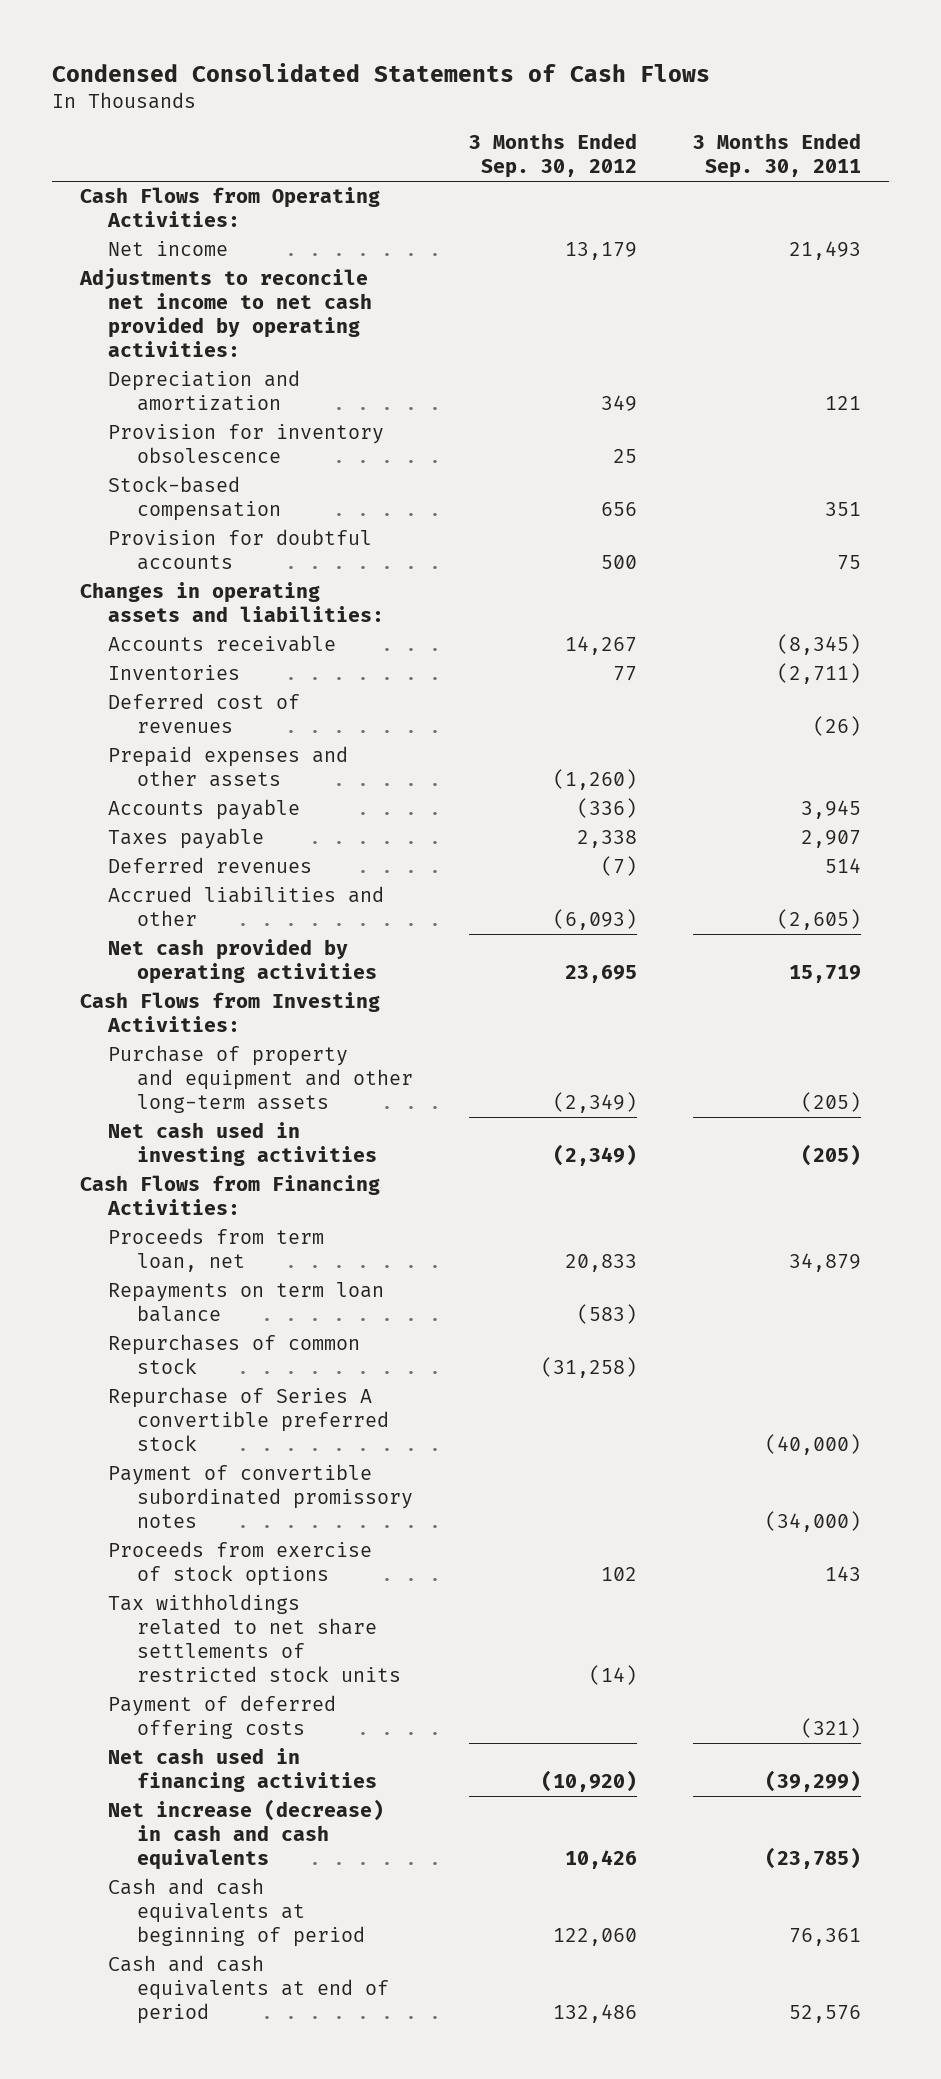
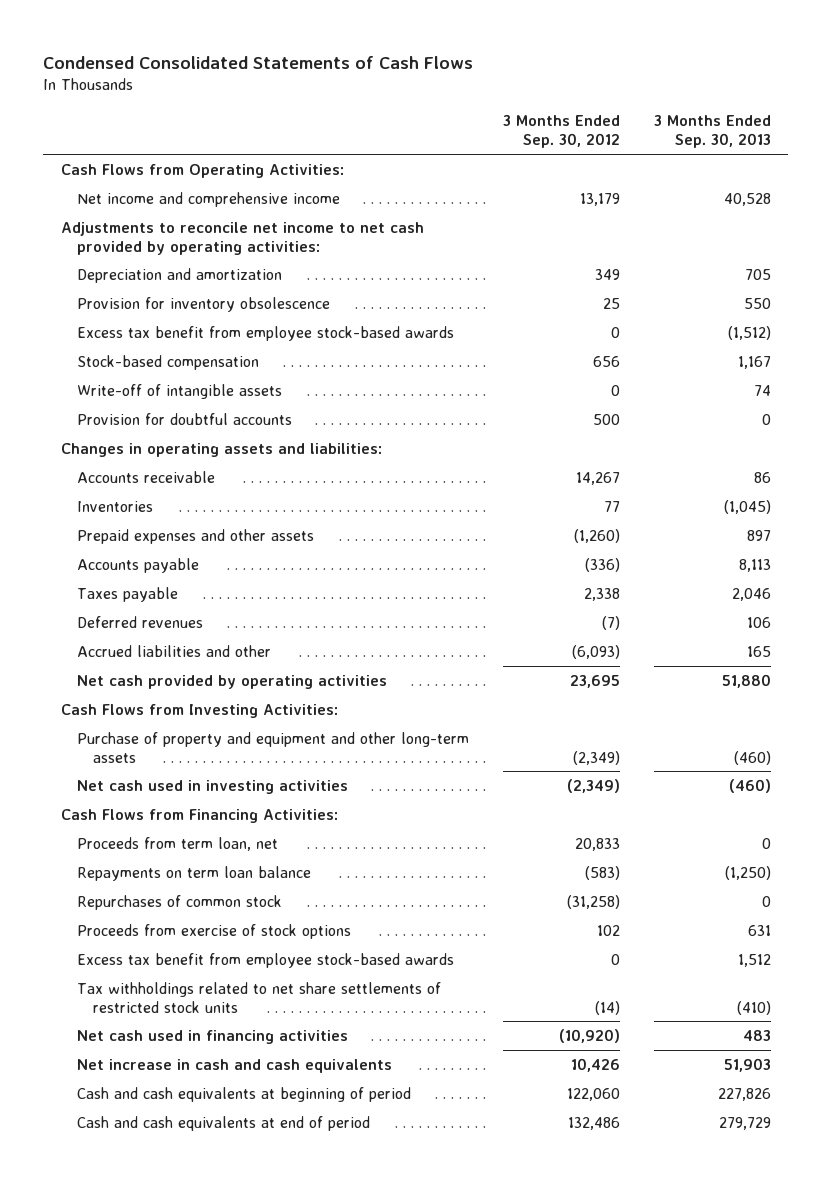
[693,133,862,179] 3 Months Ended Sep. 30, 2011 -> none
none -> [654,115,772,149] 3 Months Ended Sep. 30, 2013
[108,241,229,257] Net income -> [76,191,340,207] Net income and comprehensive income
none -> [76,325,454,341] Excess tax benefit from employee stock-based awards
none -> [76,383,282,399] Write-off of intangible assets
[108,693,301,734] Deferred cost of revenues -> none
[108,1387,390,1452] Repurchase of Series A convertible preferred stock -> none
[108,1464,414,1529] Payment of convertible subordinated promissory notes -> none
none -> [76,952,454,968] Excess tax benefit from employee stock-based awards
[108,1695,337,1740] Payment of deferred offering costs -> none
[108,1799,385,1871] Net increase (decrease) in cash and cash equivalents -> [76,1058,392,1073] Net increase in cash and cash equivalents

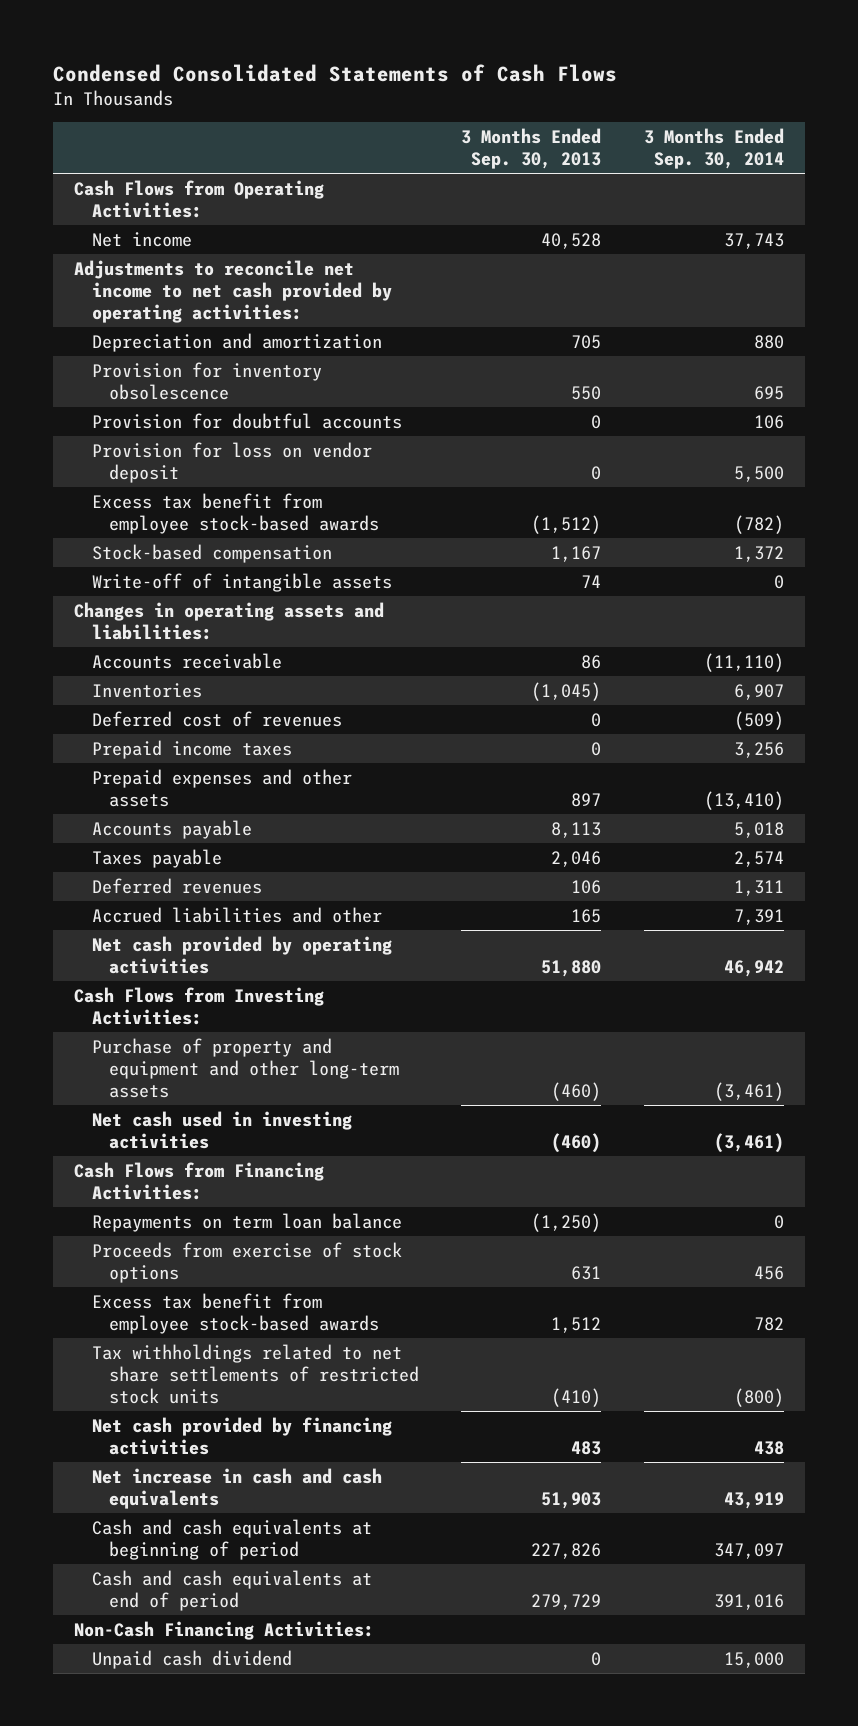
[503,115,621,149] 3 Months Ended Sep. 30, 2012 -> none
none -> [643,127,784,170] 3 Months Ended Sep. 30, 2014
[76,191,340,207] Net income and comprehensive income -> [91,231,192,247] Net income
[76,412,292,425] Provision for doubtful accounts -> [91,412,402,429] Provision for doubtful accounts
none -> [91,441,372,483] Provision for loss on vendor deposit
none -> [91,710,342,727] Deferred cost of revenues
none -> [91,739,292,759] Prepaid income taxes
[76,836,278,851] Proceeds from term loan, net -> none
[76,894,282,910] Repurchases of common stock -> none
[76,1029,348,1044] Net cash used in financing activities -> [91,1416,392,1455] Net cash provided by financing activities
none -> [74,1620,375,1640] Non-Cash Financing Activities:
none -> [91,1649,292,1669] Unpaid cash dividend

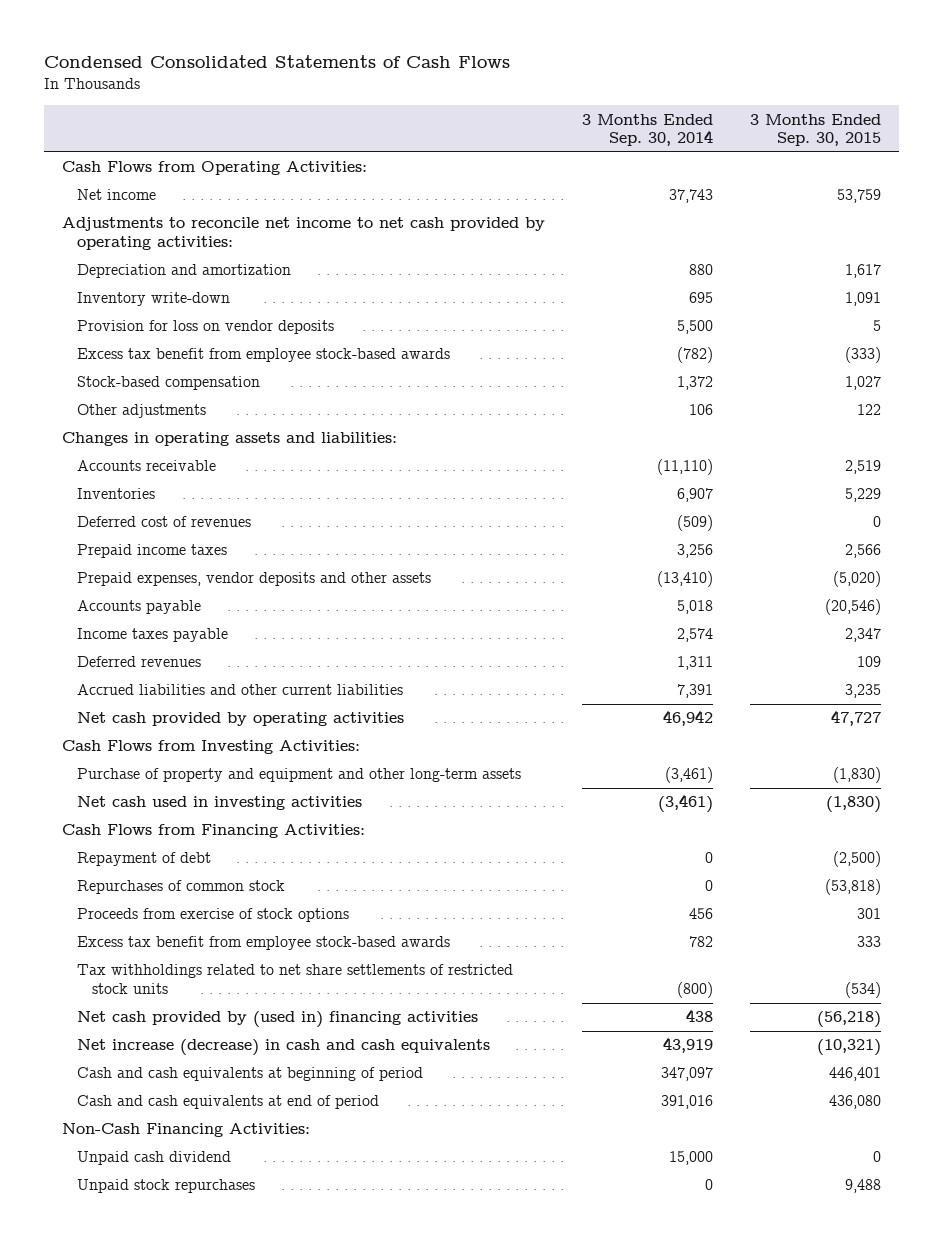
[461,127,602,170] 3 Months Ended Sep. 30, 2013 -> none
none -> [749,113,881,147] 3 Months Ended Sep. 30, 2015
[91,412,402,429] Provision for doubtful accounts -> none
[91,361,322,400] Provision for inventory obsolescence -> [77,292,231,307] Inventory write-down
[91,441,372,483] Provision for loss on vendor deposit -> [77,320,335,335] Provision for loss on vendor deposits
[91,572,392,592] Write-off of intangible assets -> none
none -> [77,404,207,419] Other adjustments
[91,768,352,807] Prepaid expenses and other assets -> [77,572,432,587] Prepaid expenses, vendor deposits and other assets
[91,848,222,868] Taxes payable -> [77,628,229,643] Income taxes payable
[91,906,382,923] Accrued liabilities and other -> [77,684,404,696] Accrued liabilities and other current liabilities
[91,1212,402,1232] Repayments on term loan balance -> none
none -> [77,852,212,867] Repayment of debt
none -> [77,880,286,895] Repurchases of common stock
[91,1416,392,1455] Net cash provided by financing activities -> [77,1011,479,1029] Net cash provided by (used in) financing activities
[91,1467,382,1509] Net increase in cash and cash equivalents -> [77,1039,491,1057] Net increase (decrease) in cash and cash equivalents
none -> [77,1179,256,1194] Unpaid stock repurchases

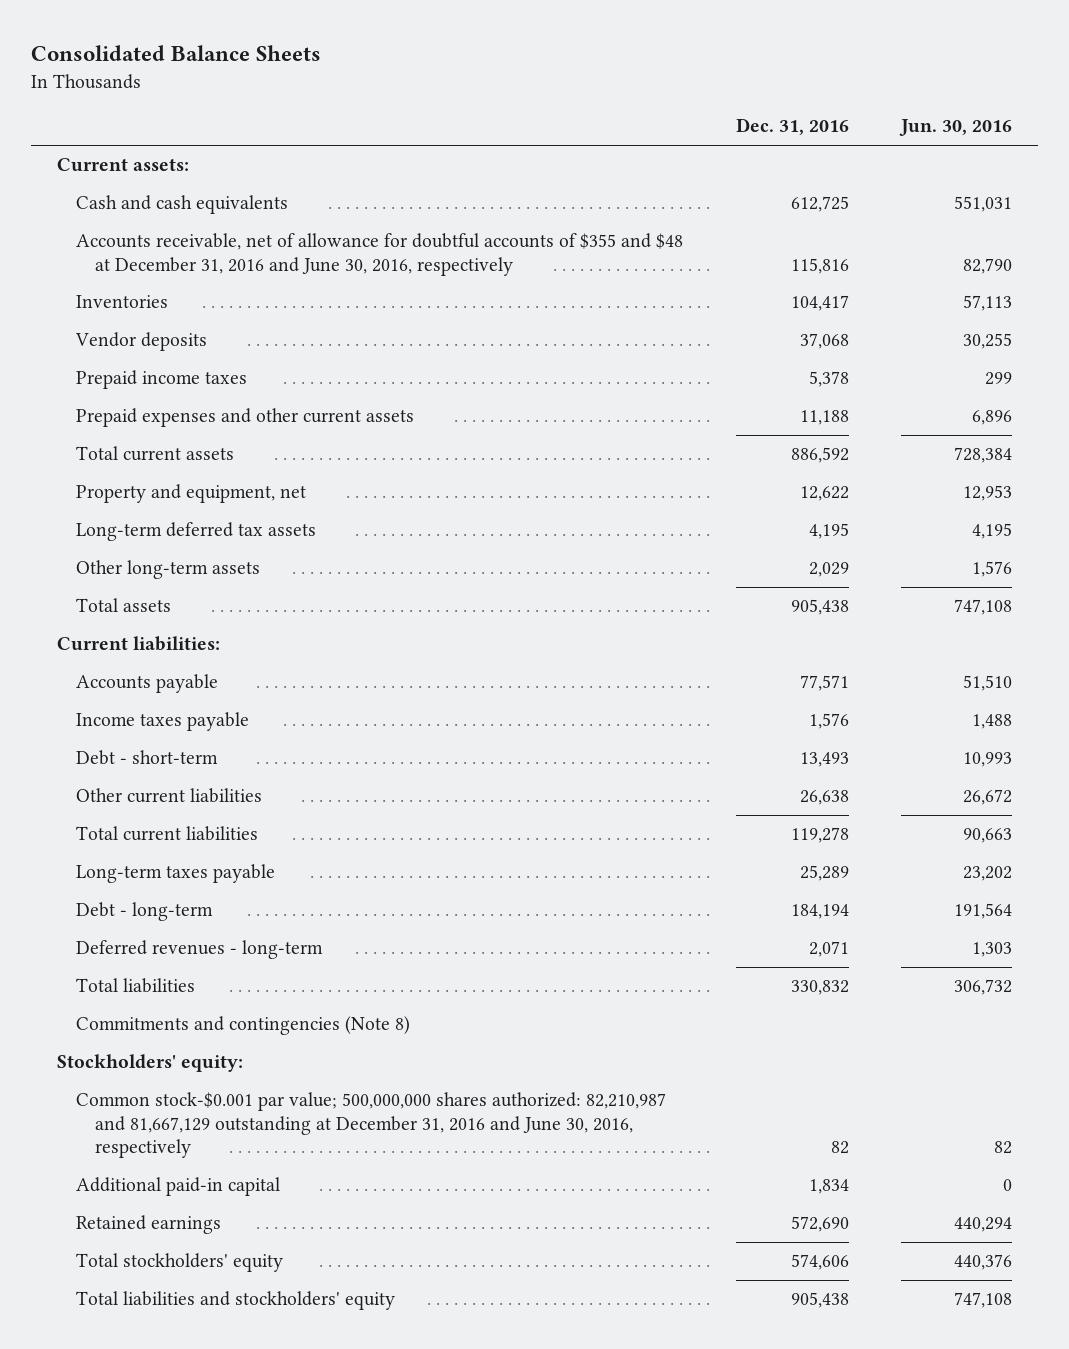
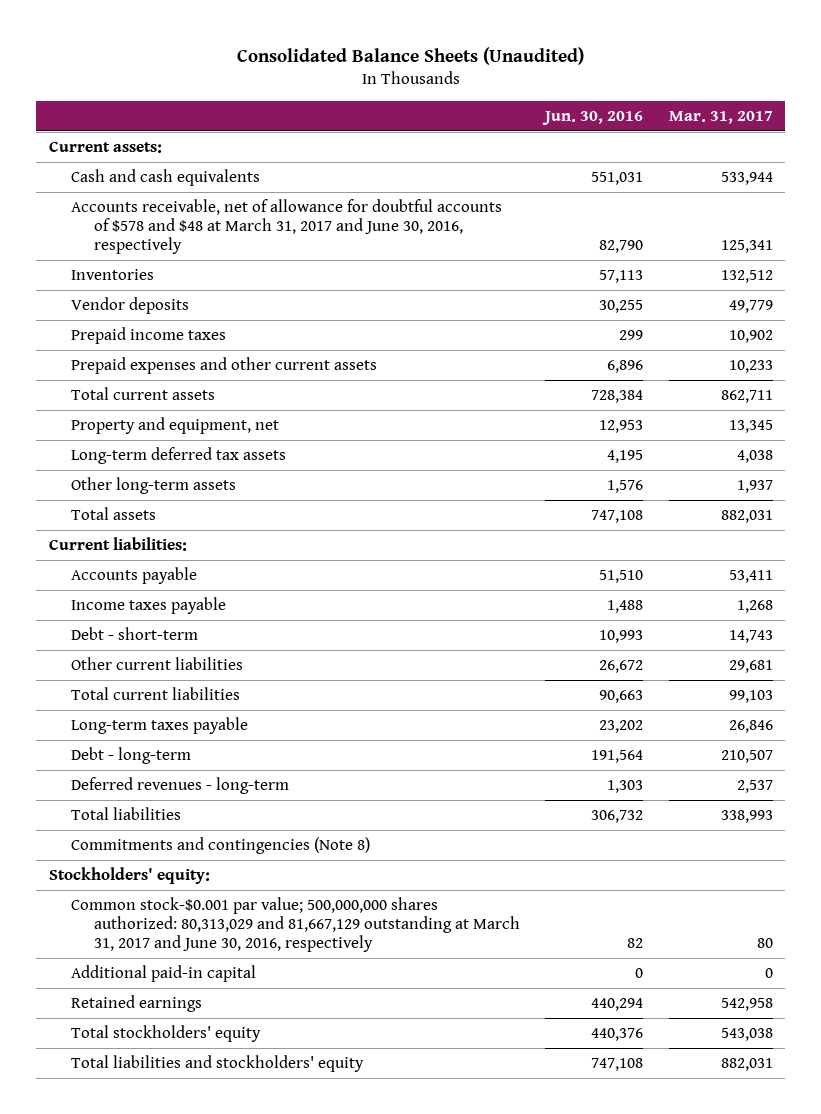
[31,45,322,62] Consolidated Balance Sheets -> [236,46,584,65] Consolidated Balance Sheets (Unaudited)
[735,118,849,136] Dec. 31, 2016 -> none
none -> [668,110,773,124] Mar. 31, 2017
[76,233,684,276] Accounts receivable, net of allowance for doubtful accounts of $355 and $48 at December 31, 2016 and June 30, 2016, respectively -> [71,199,503,255] Accounts receivable, net of allowance for doubtful accounts of $578 and $48 at March 31, 2017 and June 30, 2016, respectively
[76,1092,667,1159] Common stock-$0.001 par value; 500,000,000 shares authorized: 82,210,987 and 81,667,129 outstanding at December 31, 2016 and June 30, 2016, respectively -> [71,897,520,953] Common stock-$0.001 par value; 500,000,000 shares authorized: 80,313,029 and 81,667,129 outstanding at March 31, 2017 and June 30, 2016, respectively

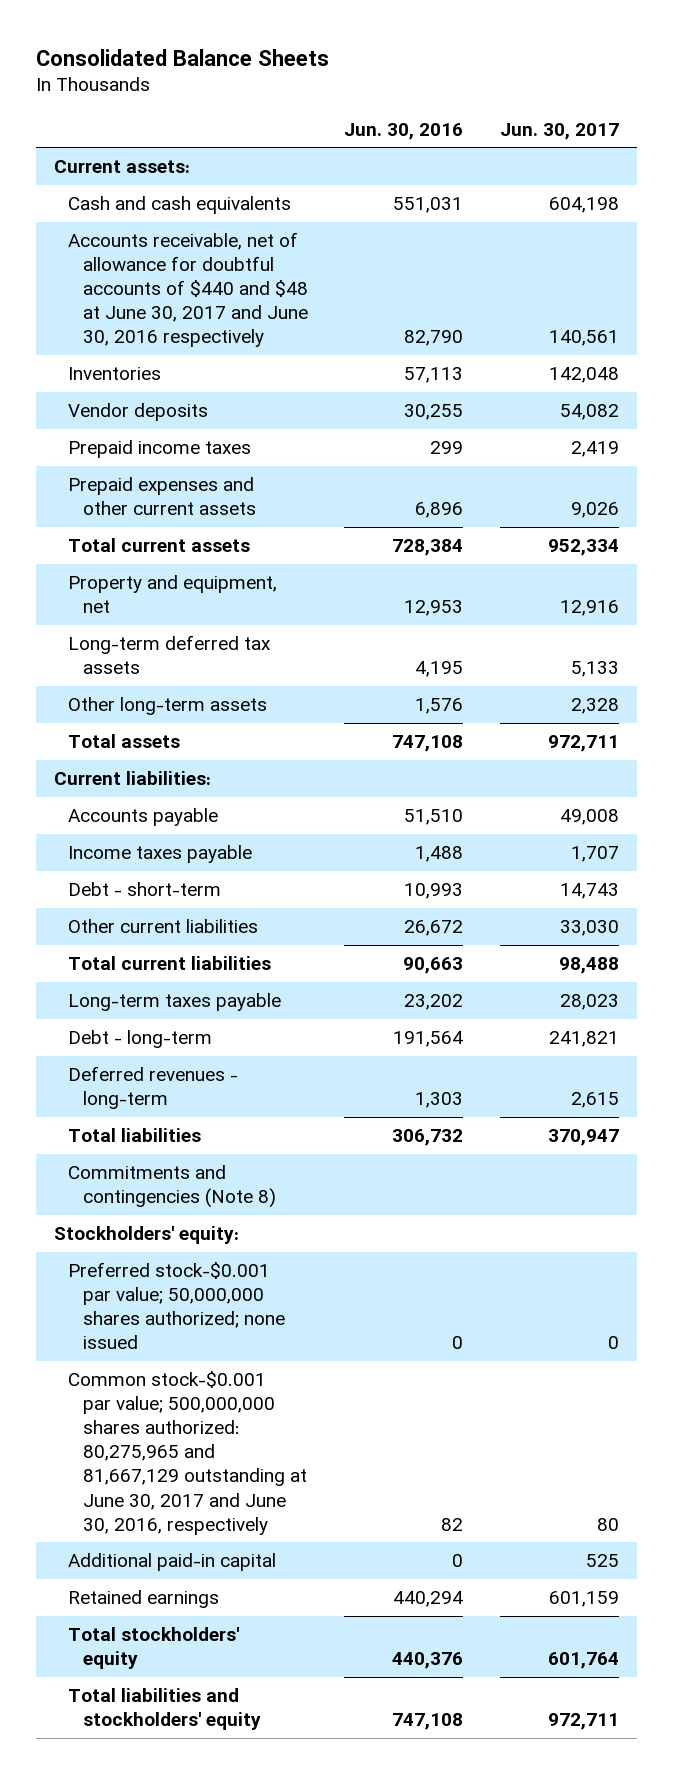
[236,46,584,65] Consolidated Balance Sheets (Unaudited) -> [35,48,329,66] Consolidated Balance Sheets
[668,110,773,124] Mar. 31, 2017 -> none
none -> [499,122,619,140] Jun. 30, 2017
[71,199,503,255] Accounts receivable, net of allowance for doubtful accounts of $578 and $48 at March 31, 2017 and June 30, 2016, respectively -> [68,232,308,348] Accounts receivable, net of allowance for doubtful accounts of $440 and $48 at June 30, 2017 and June 30, 2016 respectively
none -> [68,1262,285,1350] Preferred stock-$0.001 par value; 50,000,000 shares authorized; none issued
[71,897,520,953] Common stock-$0.001 par value; 500,000,000 shares authorized: 80,313,029 and 81,667,129 outstanding at March 31, 2017 and June 30, 2016, respectively -> [68,1371,307,1535] Common stock-$0.001 par value; 500,000,000 shares authorized: 80,275,965 and 81,667,129 outstanding at June 30, 2017 and June 30, 2016, respectively

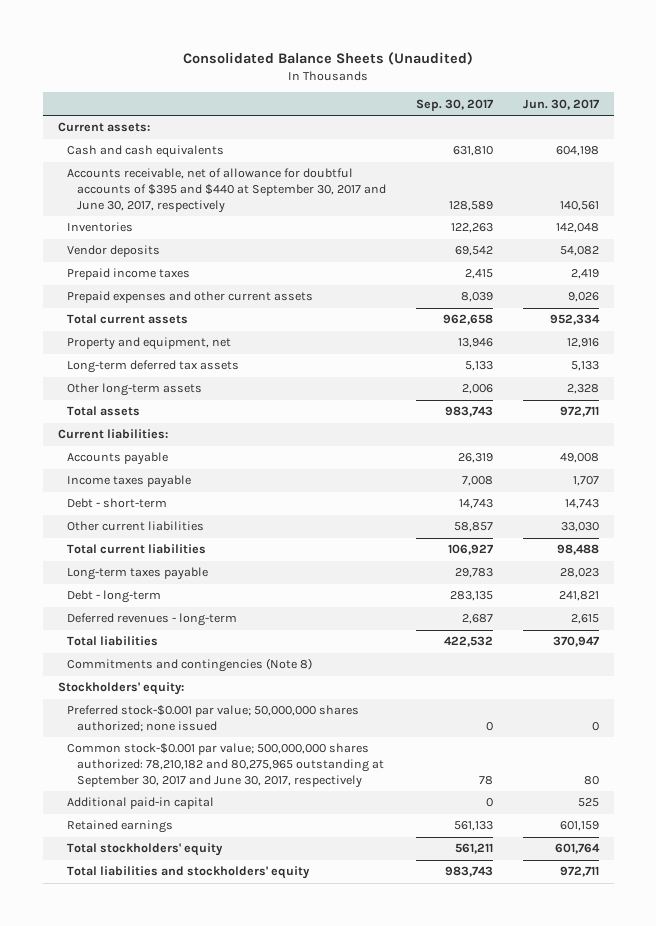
[35,48,329,66] Consolidated Balance Sheets -> [183,51,474,65] Consolidated Balance Sheets (Unaudited)
[344,122,464,140] Jun. 30, 2016 -> none
none -> [415,98,493,111] Sep. 30, 2017
[68,232,308,348] Accounts receivable, net of allowance for doubtful accounts of $440 and $48 at June 30, 2017 and June 30, 2016 respectively -> [67,168,387,213] Accounts receivable, net of allowance for doubtful accounts of $395 and $440 at September 30, 2017 and June 30, 2017, respectively
[68,1371,307,1535] Common stock-$0.001 par value; 500,000,000 shares authorized: 80,275,965 and 81,667,129 outstanding at June 30, 2017 and June 30, 2016, respectively -> [67,743,385,788] Common stock-$0.001 par value; 500,000,000 shares authorized: 78,210,182 and 80,275,965 outstanding at September 30, 2017 and June 30, 2017, respectively

